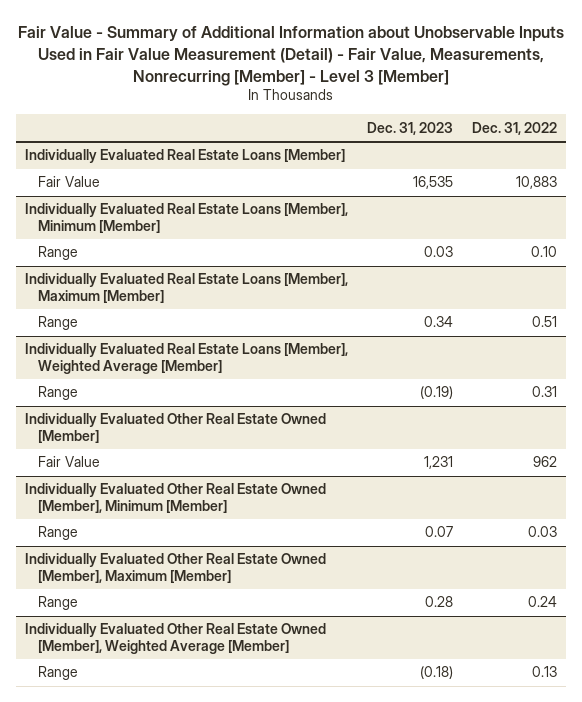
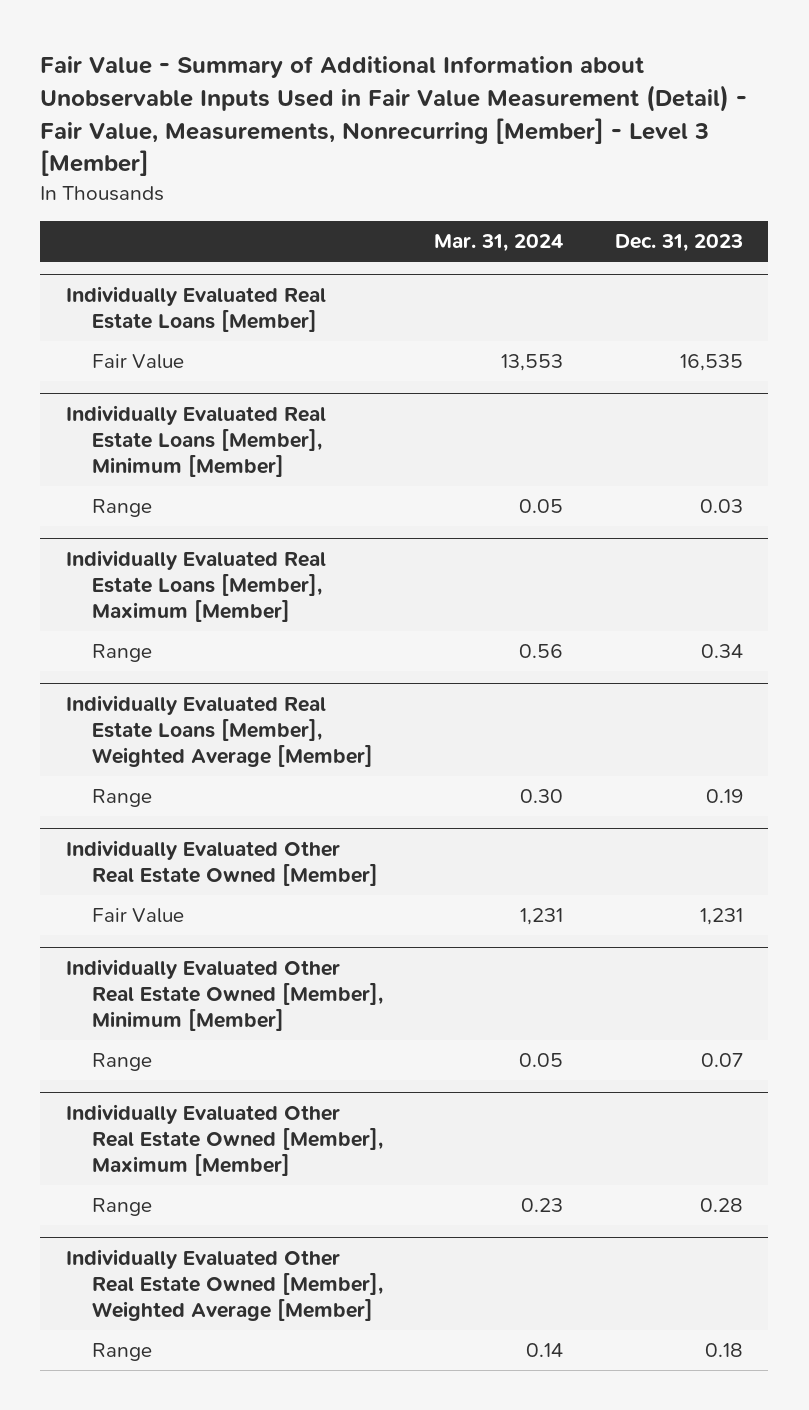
[471,121,557,135] Dec. 31, 2022 -> none
none -> [434,234,564,253] Mar. 31, 2024
[420,386,454,400] (0.19) -> [705,789,743,804] 0.19
[420,666,454,680] (0.18) -> [704,1343,743,1358] 0.18

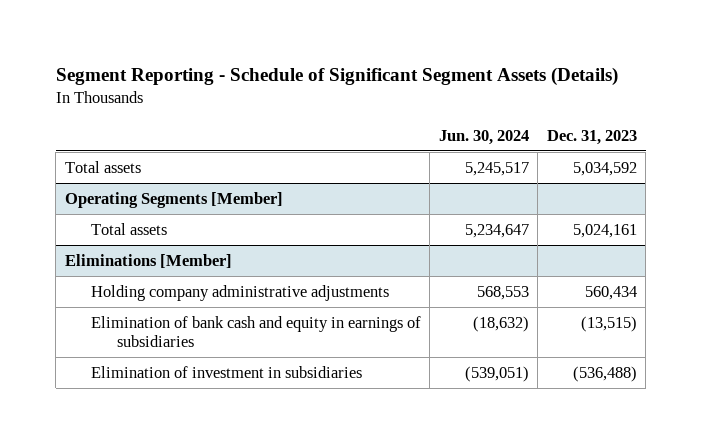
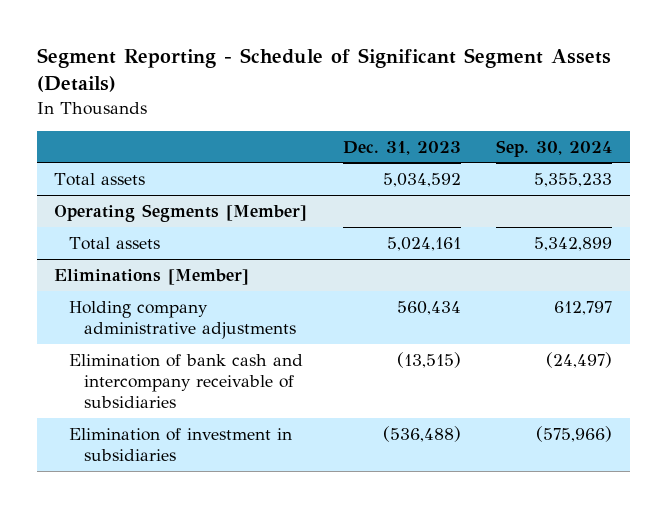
[438,129,529,145] Jun. 30, 2024 -> none
none -> [496,139,613,157] Sep. 30, 2024
[90,315,421,347] Elimination of bank cash and equity in earnings of subsidiaries -> [69,353,304,409] Elimination of bank cash and intercompany receivable of subsidiaries

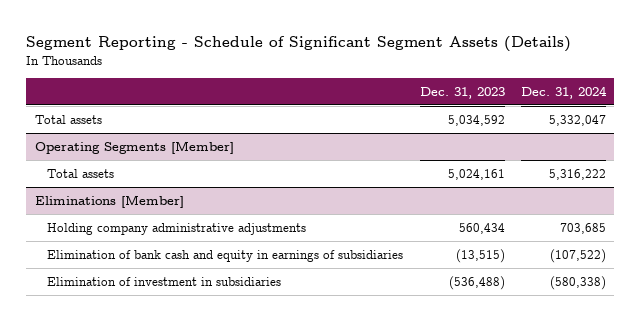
[496,139,613,157] Sep. 30, 2024 -> none
none -> [521,85,608,99] Dec. 31, 2024
[69,353,304,409] Elimination of bank cash and intercompany receivable of subsidiaries -> [46,249,403,262] Elimination of bank cash and equity in earnings of subsidiaries

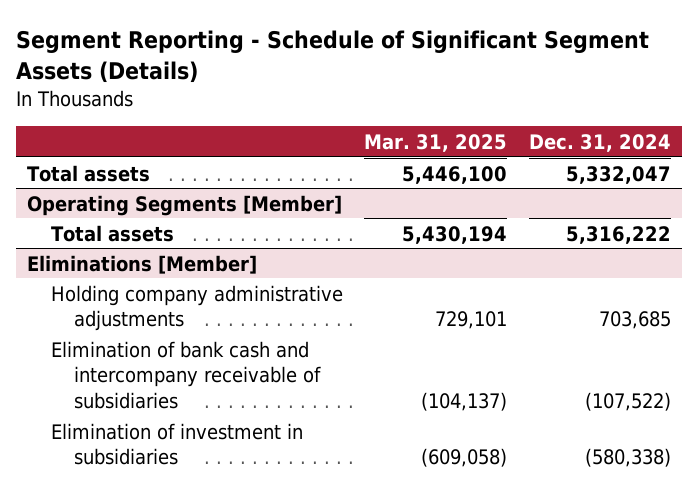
[419,86,505,99] Dec. 31, 2023 -> none
none -> [364,134,508,153] Mar. 31, 2025
[46,249,403,262] Elimination of bank cash and equity in earnings of subsidiaries -> [50,340,321,409] Elimination of bank cash and intercompany receivable of subsidiaries

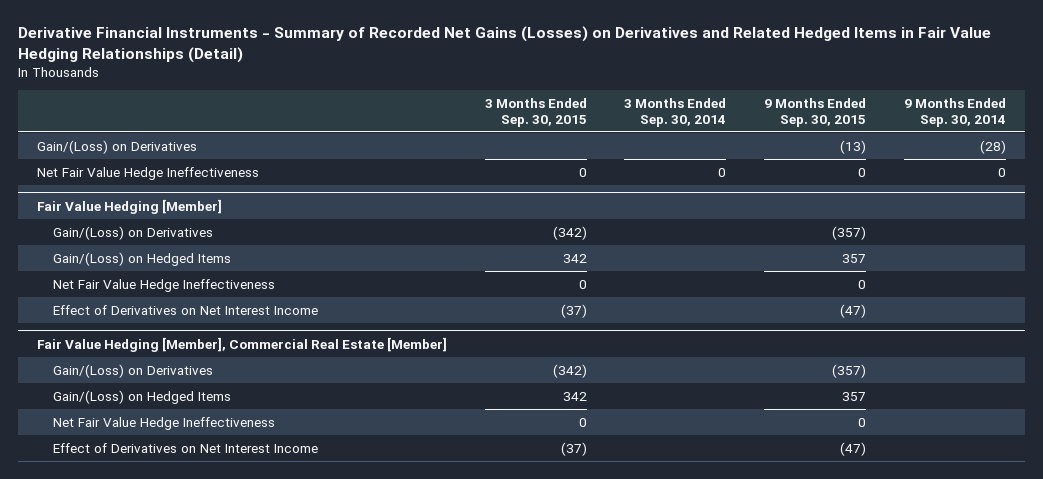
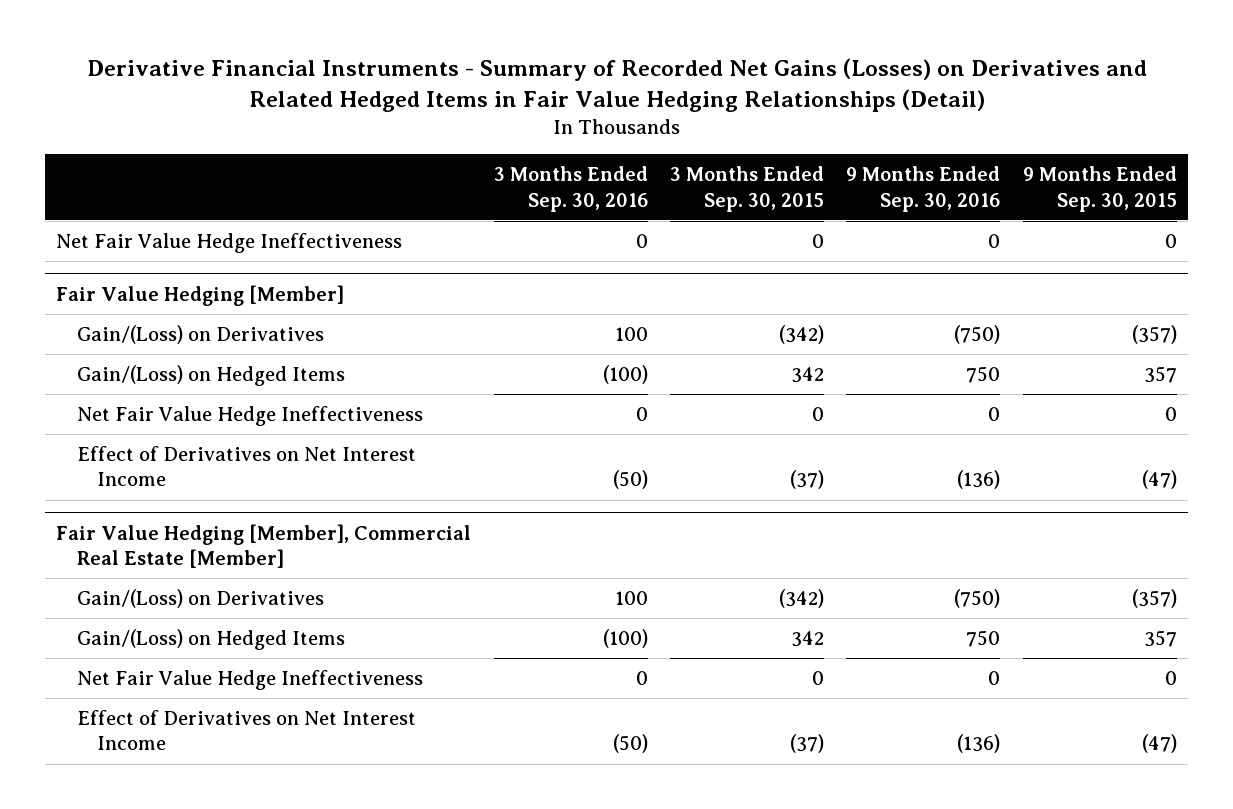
[624,98,727,127] 3 Months Ended Sep. 30, 2014 -> none
[904,98,1007,127] 9 Months Ended Sep. 30, 2014 -> none
none -> [493,166,648,212] 3 Months Ended Sep. 30, 2016
none -> [846,166,1001,212] 9 Months Ended Sep. 30, 2016
[36,139,197,154] Gain/(Loss) on Derivatives -> none

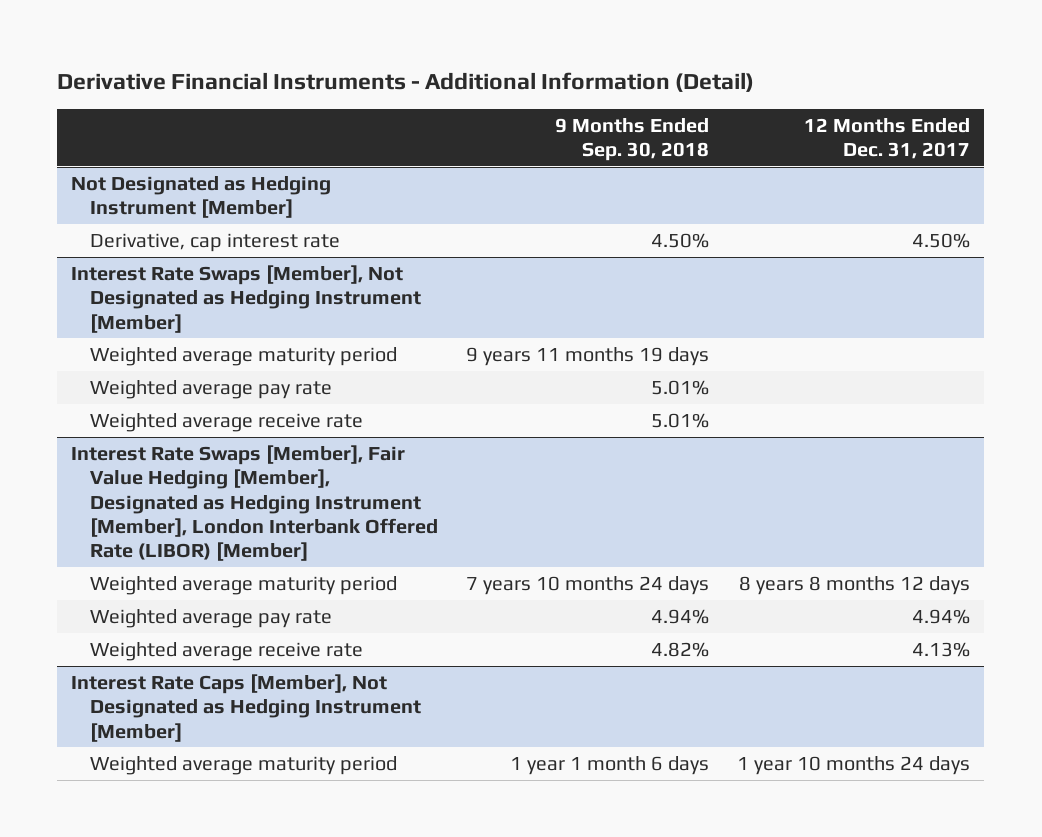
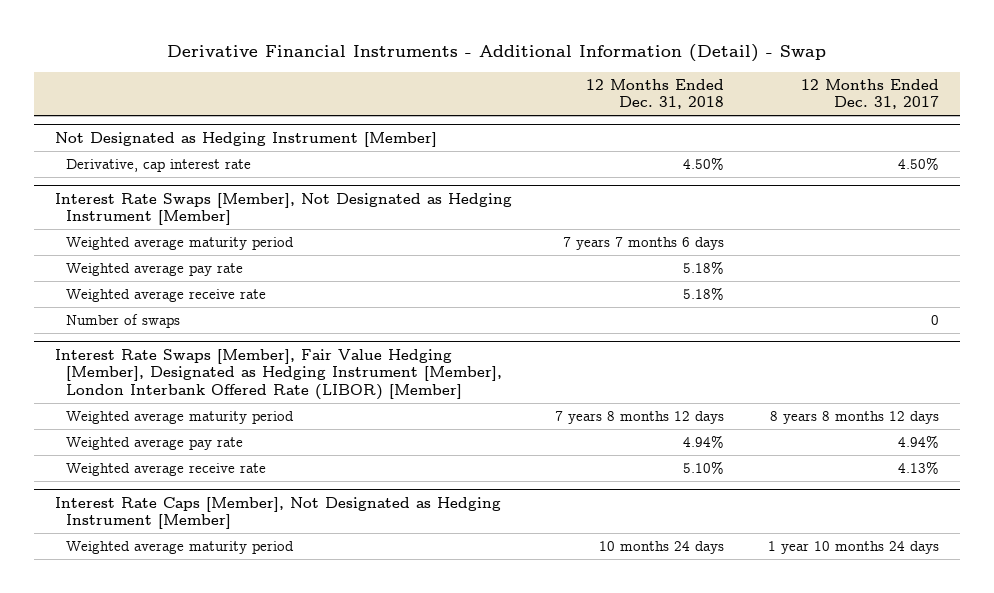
[57,71,755,92] Derivative Financial Instruments - Additional Information (Detail) -> [166,43,826,62] Derivative Financial Instruments - Additional Information (Detail) - Swap
[554,117,709,162] 9 Months Ended Sep. 30, 2018 -> none
none -> [586,78,725,110] 12 Months Ended Dec. 31, 2018
none -> [66,314,181,329] Number of swaps

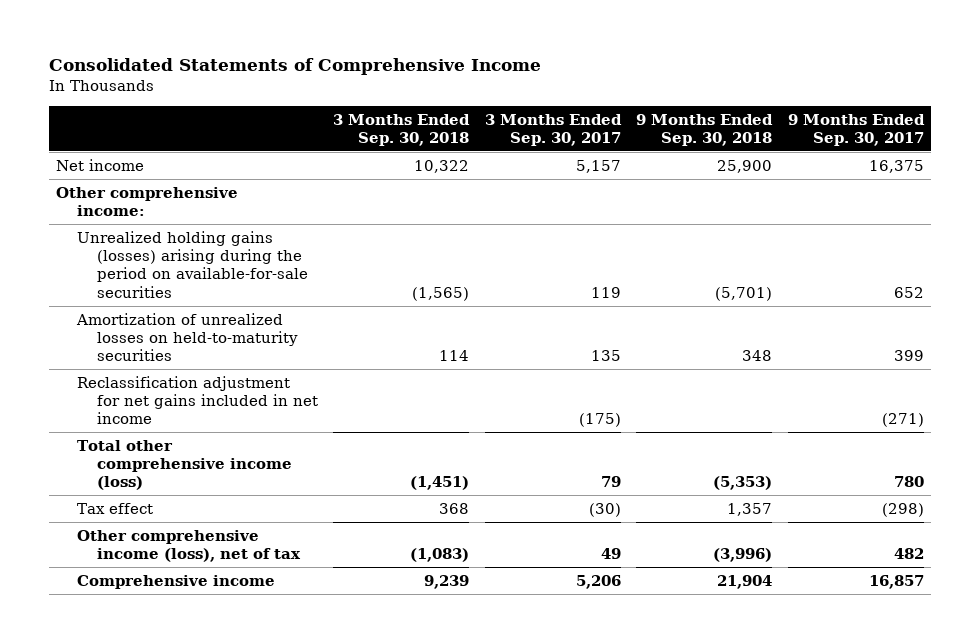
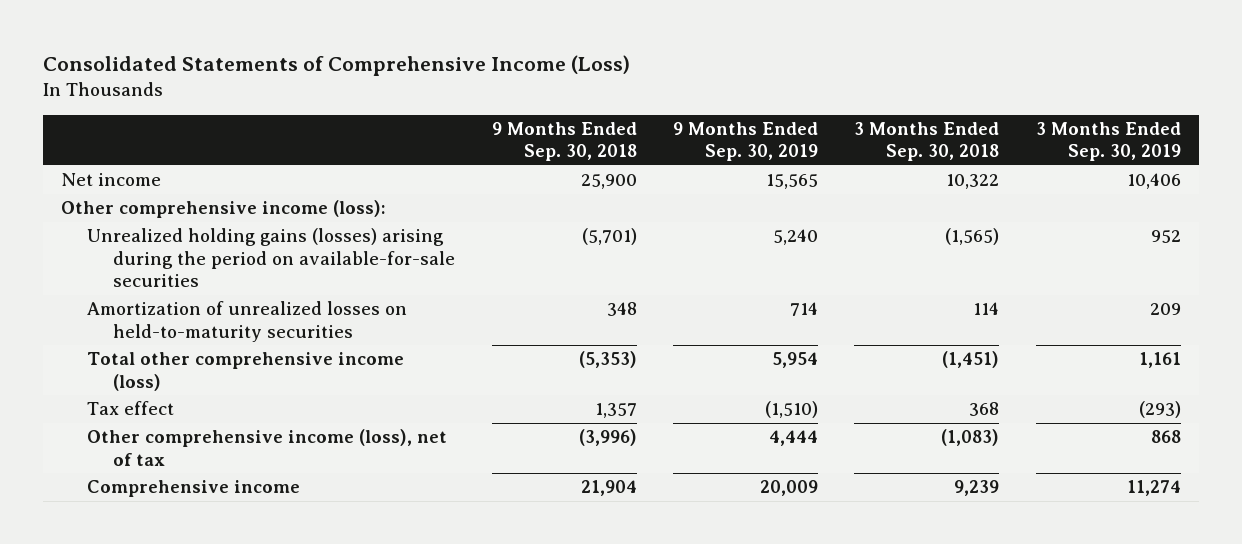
[48,58,541,76] Consolidated Statements of Comprehensive Income -> [42,55,630,77] Consolidated Statements of Comprehensive Income (Loss)
[484,113,622,146] 3 Months Ended Sep. 30, 2017 -> none
[787,113,925,146] 9 Months Ended Sep. 30, 2017 -> none
none -> [672,122,818,162] 9 Months Ended Sep. 30, 2019
none -> [1035,122,1181,162] 3 Months Ended Sep. 30, 2019
[56,186,239,217] Other comprehensive income: -> [61,200,387,219] Other comprehensive income (loss):
[76,375,318,425] Reclassification adjustment for net gains included in net income -> none

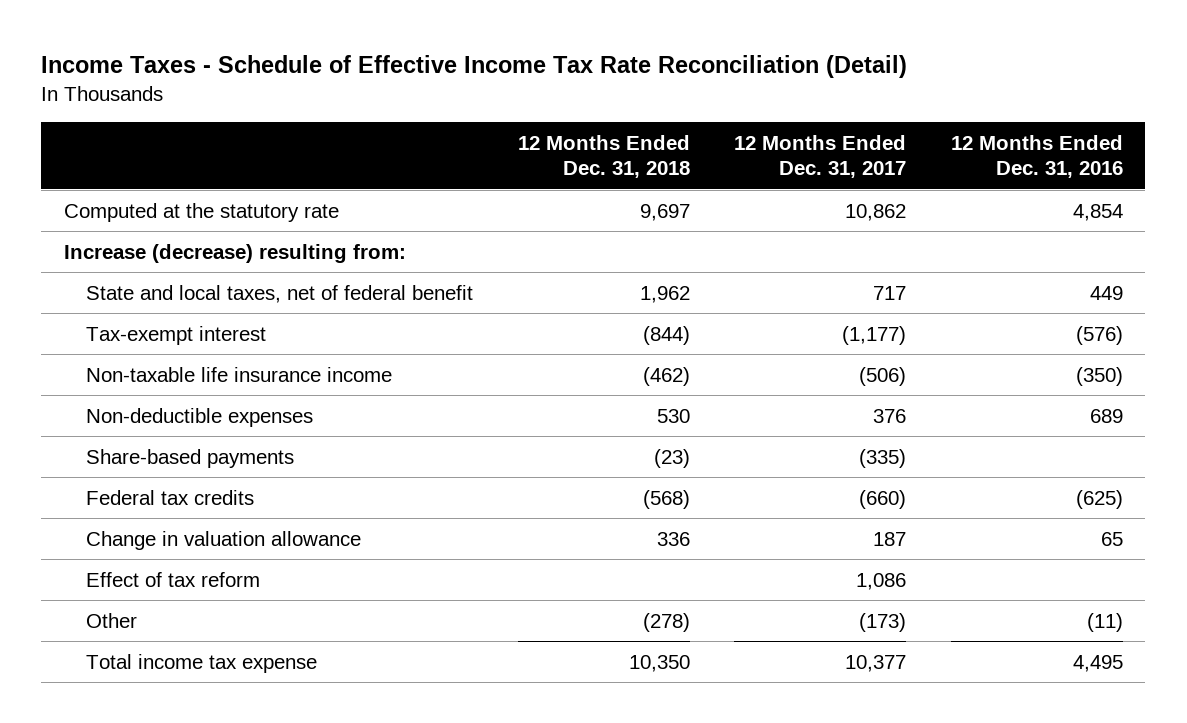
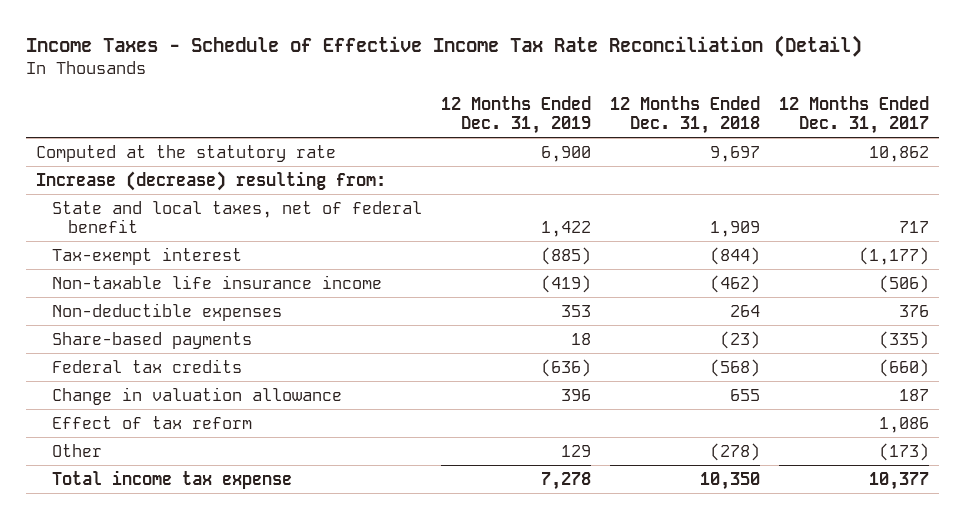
[950,134,1123,179] 12 Months Ended Dec. 31, 2016 -> none
none -> [440,96,591,135] 12 Months Ended Dec. 31, 2019
[639,285,690,303] 1,962 -> [710,220,761,237] 1,909
[656,408,690,423] 530 -> [730,304,761,317] 264
[656,531,690,546] 336 -> [730,388,761,401] 655

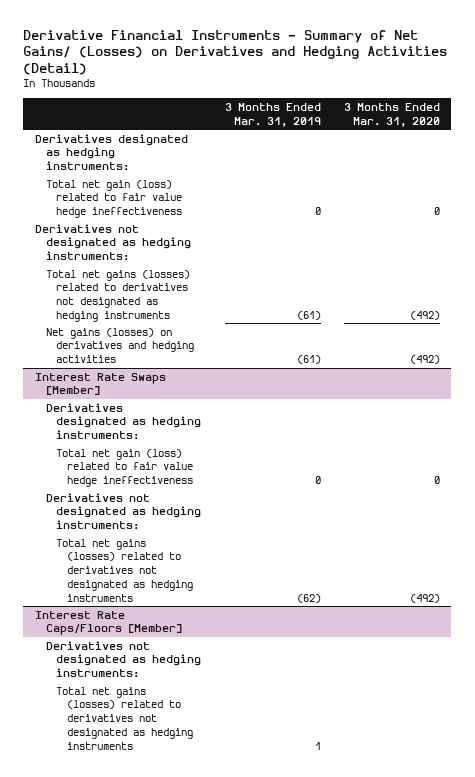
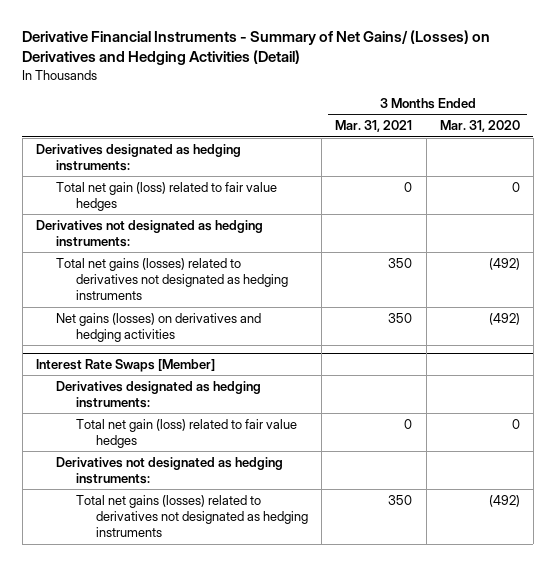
[224,102,321,127] 3 Months Ended Mar. 31, 2019 -> none
none -> [335,120,413,133] Mar. 31, 2021
[45,179,183,219] Total net gain (loss) related to fair value hedge ineffectiveness -> [55,181,277,212] Total net gain (loss) related to fair value hedges
[56,448,194,488] Total net gain (loss) related to fair value hedge ineffectiveness -> [75,418,297,449] Total net gain (loss) related to fair value hedges
[34,610,182,636] Interest Rate Caps/Floors [Member] -> none
[45,640,202,679] Derivatives not designated as hedging instruments: -> none
[56,686,194,750] Total net gains (losses) related to derivatives not designated as hedging instruments -> none

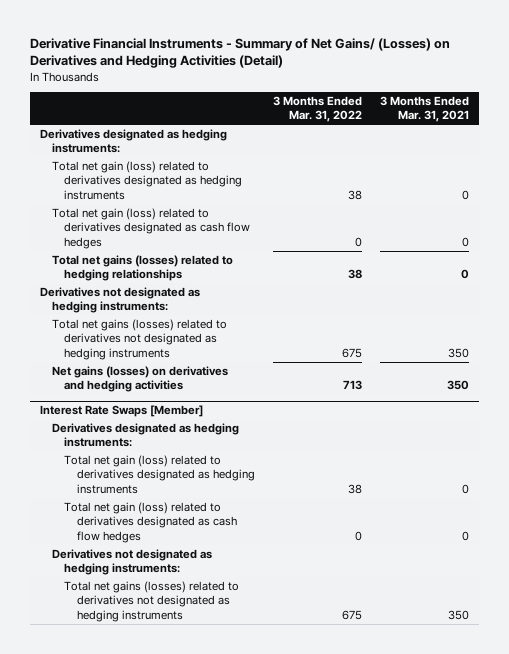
[439,120,520,133] Mar. 31, 2020 -> none
none -> [273,95,363,123] 3 Months Ended Mar. 31, 2022
[55,181,277,212] Total net gain (loss) related to fair value hedges -> [52,160,243,200] Total net gain (loss) related to derivatives designated as hedging instruments
none -> [52,207,251,249] Total net gain (loss) related to derivatives designated as cash flow hedges
none -> [52,254,234,282] Total net gains (losses) related to hedging relationships
[75,418,297,449] Total net gain (loss) related to fair value hedges -> [64,454,255,494] Total net gain (loss) related to derivatives designated as hedging instruments
none -> [64,501,237,543] Total net gain (loss) related to derivatives designated as cash flow hedges

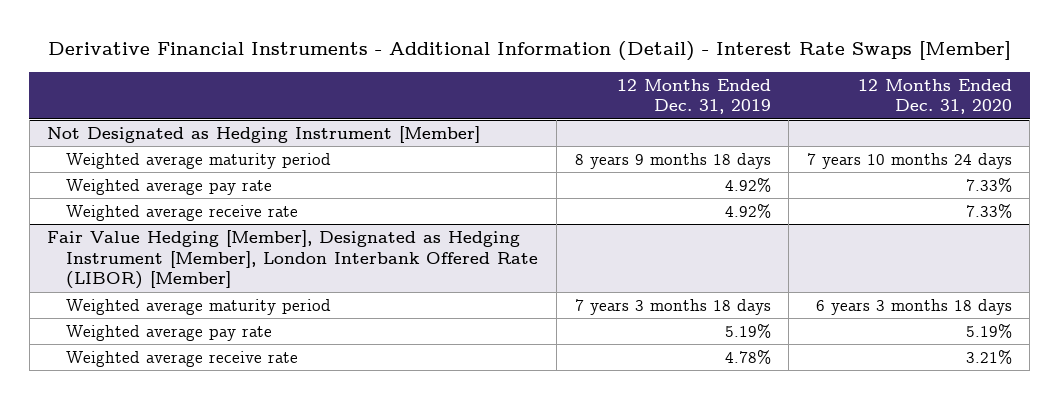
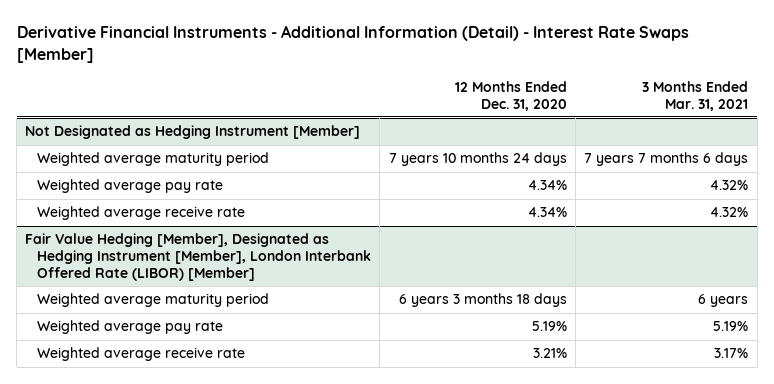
[616,78,771,115] 12 Months Ended Dec. 31, 2019 -> none
none -> [642,80,749,111] 3 Months Ended Mar. 31, 2021
[965,177,1012,192] 7.33% -> [527,180,567,191] 4.34%
[965,203,1012,218] 7.33% -> [527,207,567,218] 4.34%

